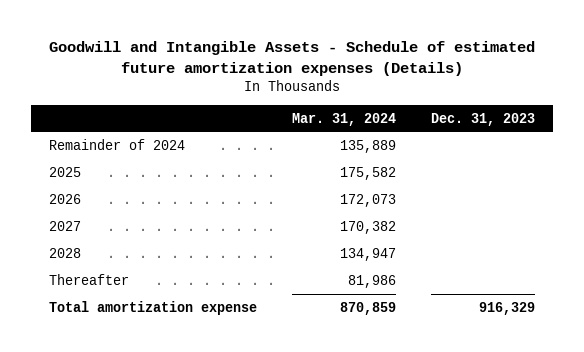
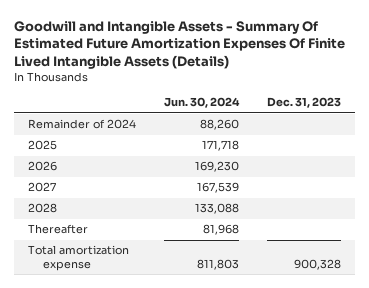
[49,41,536,77] Goodwill and Intangible Assets - Schedule of estimated future amortization expenses (Details) -> [13,20,345,69] Goodwill and Intangible Assets - Summary Of Estimated Future Amortization Expenses Of Finite Lived Intangible Assets (Details)
[292,112,397,126] Mar. 31, 2024 -> none
none -> [163,97,240,109] Jun. 30, 2024
[479,301,536,315] 916,329 -> [293,258,341,270] 900,328

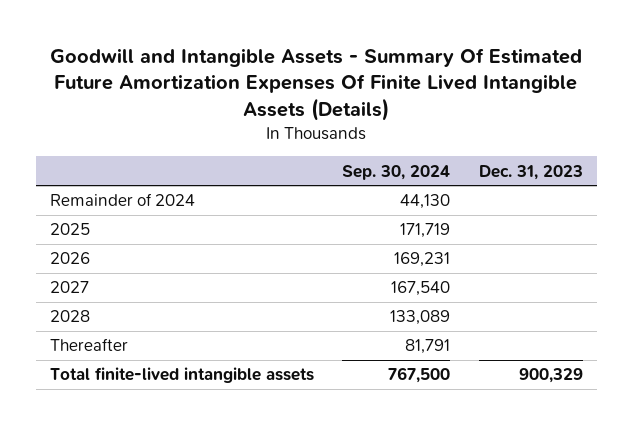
[163,97,240,109] Jun. 30, 2024 -> none
none -> [342,164,451,180] Sep. 30, 2024
[27,245,129,271] Total amortization expense -> none
none -> [50,367,315,384] Total finite-lived intangible assets

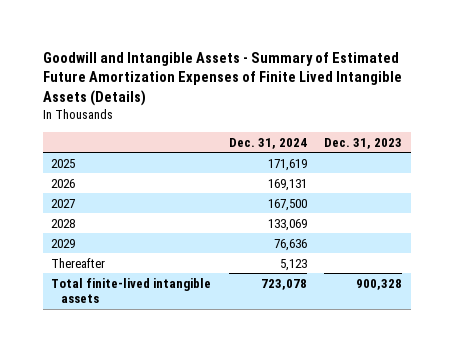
[50,47,583,121] Goodwill and Intangible Assets - Summary Of Estimated Future Amortization Expenses Of Finite Lived Intangible Assets (Details) -> [42,51,402,107] Goodwill and Intangible Assets - Summary of Estimated Future Amortization Expenses of Finite Lived Intangible Assets (Details)
[342,164,451,180] Sep. 30, 2024 -> none
none -> [228,137,307,149] Dec. 31, 2024
[50,193,196,207] Remainder of 2024 -> none
none -> [51,238,76,248] 2029
[518,368,583,384] 900,329 -> [356,278,403,290] 900,328

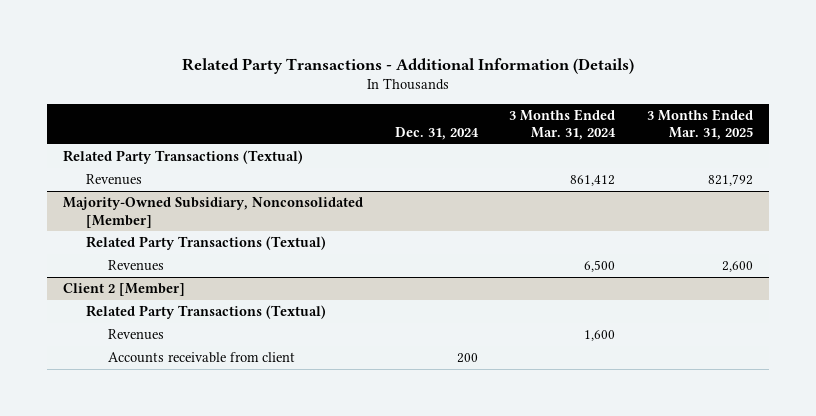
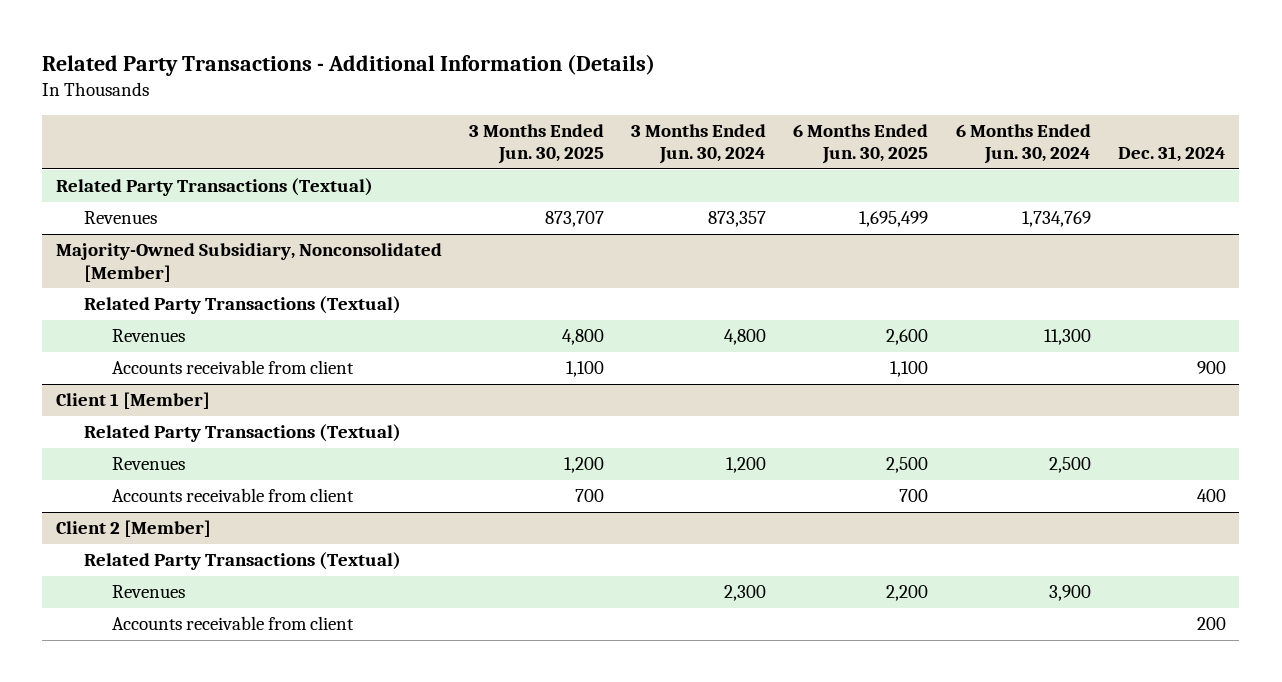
[509,108,617,141] 3 Months Ended Mar. 31, 2024 -> none
[647,108,754,141] 3 Months Ended Mar. 31, 2025 -> none
none -> [469,123,605,165] 3 Months Ended Jun. 30, 2025
none -> [631,123,767,165] 3 Months Ended Jun. 30, 2024
none -> [793,123,929,165] 6 Months Ended Jun. 30, 2025
none -> [955,123,1091,165] 6 Months Ended Jun. 30, 2024
none -> [112,360,355,375] Accounts receivable from client
none -> [55,392,210,410] Client 1 [Member]
none -> [84,424,402,443] Related Party Transactions (Textual)
none -> [112,457,186,471] Revenues
none -> [112,488,355,503] Accounts receivable from client

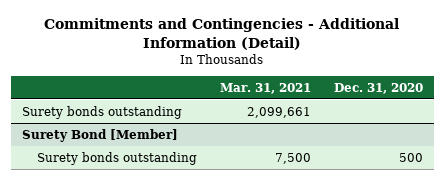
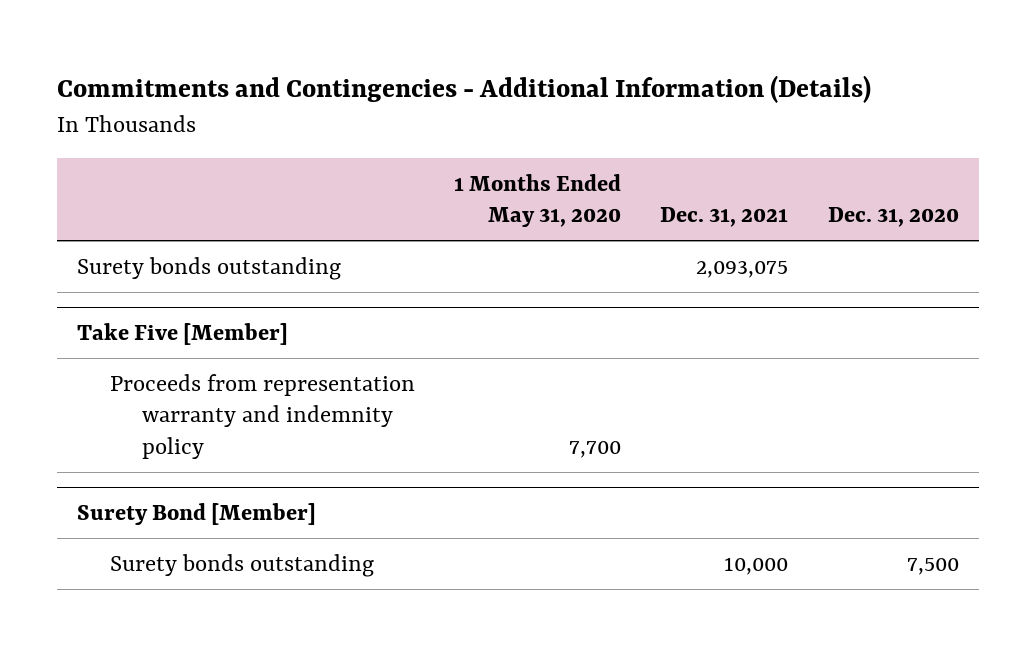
[44,18,400,50] Commitments and Contingencies - Additional Information (Detail) -> [57,75,872,104] Commitments and Contingencies - Additional Information (Details)
[219,82,311,94] Mar. 31, 2021 -> none
none -> [454,173,622,228] 1 Months Ended May 31, 2020
none -> [660,207,789,228] Dec. 31, 2021
none -> [76,323,288,346] Take Five [Member]
none -> [109,373,415,459] Proceeds from representation warranty and indemnity policy
[398,152,423,162] 500 -> [906,557,959,575] 7,500

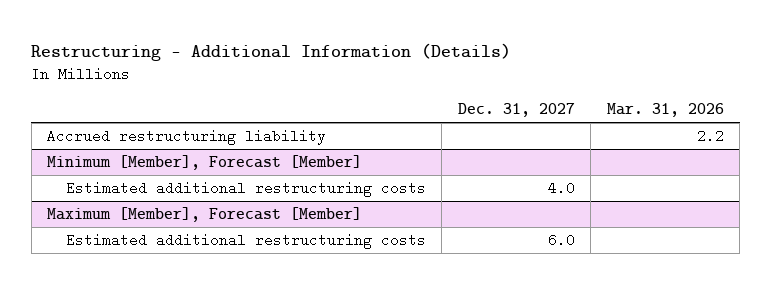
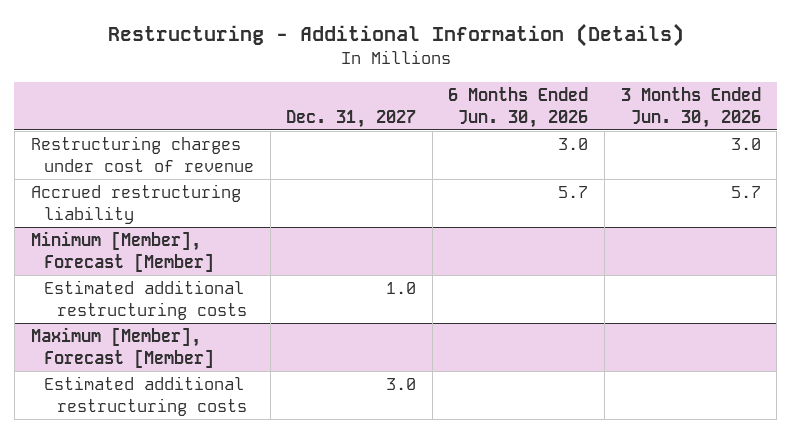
[606,103,724,118] Mar. 31, 2026 -> none
none -> [448,86,589,128] 6 Months Ended Jun. 30, 2026
none -> [620,86,761,128] 3 Months Ended Jun. 30, 2026
none -> [30,136,254,172] Restructuring charges under cost of revenue
[547,181,575,196] 4.0 -> [386,282,417,295] 1.0
[547,233,575,248] 6.0 -> [386,378,417,391] 3.0

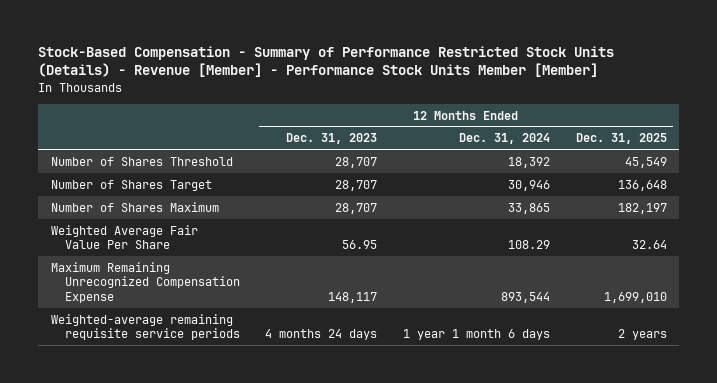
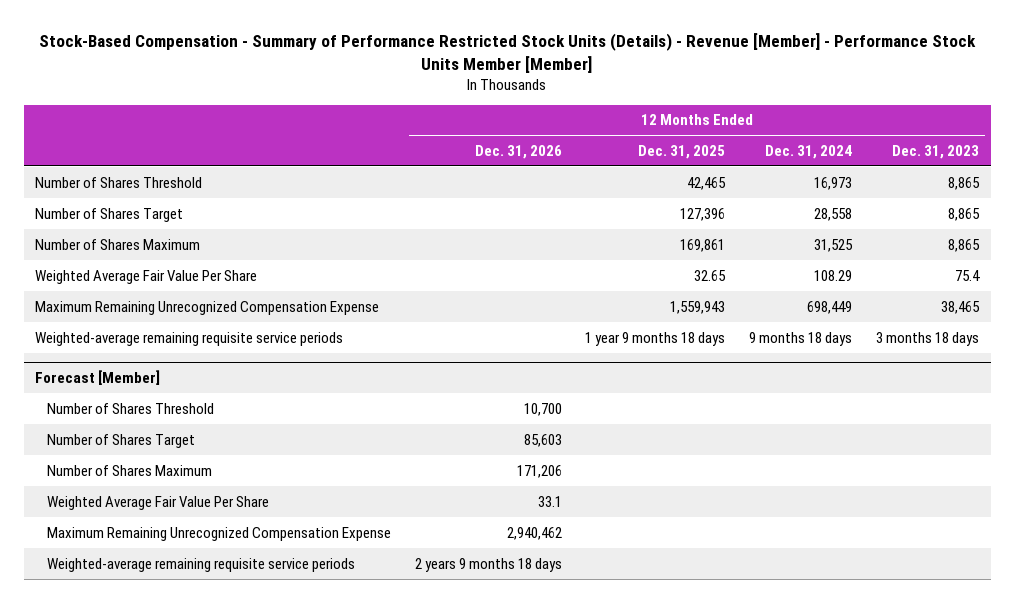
none -> [474,144,562,159] Dec. 31, 2026
[335,156,378,168] 28,707 -> [947,176,980,190] 8,865
[507,156,550,168] 18,392 -> [814,176,853,190] 16,973
[624,156,667,168] 45,549 -> [687,176,727,190] 42,465
[335,179,378,191] 28,707 -> [947,207,980,221] 8,865
[507,179,550,191] 30,946 -> [814,207,853,221] 28,558
[617,179,667,191] 136,648 -> [680,207,726,221] 127,396
[335,202,378,214] 28,707 -> [947,238,980,252] 8,865
[507,202,550,214] 33,865 -> [814,238,854,252] 31,525
[617,202,667,214] 182,197 -> [680,238,726,252] 169,861
[342,240,378,250] 56.95 -> [954,269,980,281] 75.4
[631,240,667,250] 32.64 -> [694,269,727,281] 32.65
[328,291,378,303] 148,117 -> [940,300,980,314] 38,465
[500,291,550,303] 893,544 -> [807,300,853,314] 698,449
[603,291,667,303] 1,699,010 -> [670,300,726,314] 1,559,943
[265,329,378,341] 4 months 24 days -> [875,331,979,346] 3 months 18 days
[402,329,550,341] 1 year 1 month 6 days -> [749,331,853,346] 9 months 18 days
[617,329,667,341] 2 years -> [585,331,726,346] 1 year 9 months 18 days
none -> [35,370,161,386] Forecast [Member]
none -> [47,402,215,414] Number of Shares Threshold
none -> [47,433,196,448] Number of Shares Target
none -> [47,464,213,476] Number of Shares Maximum
none -> [47,495,270,510] Weighted Average Fair Value Per Share
none -> [47,526,392,541] Maximum Remaining Unrecognized Compensation Expense
none -> [47,557,356,572] Weighted-average remaining requisite service periods

